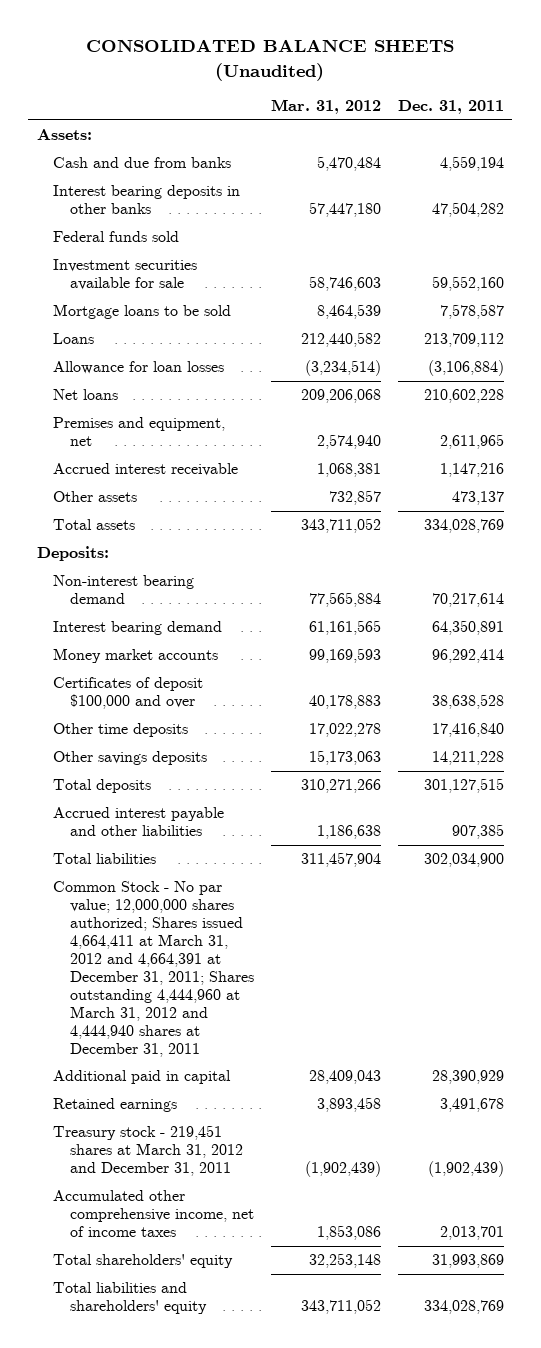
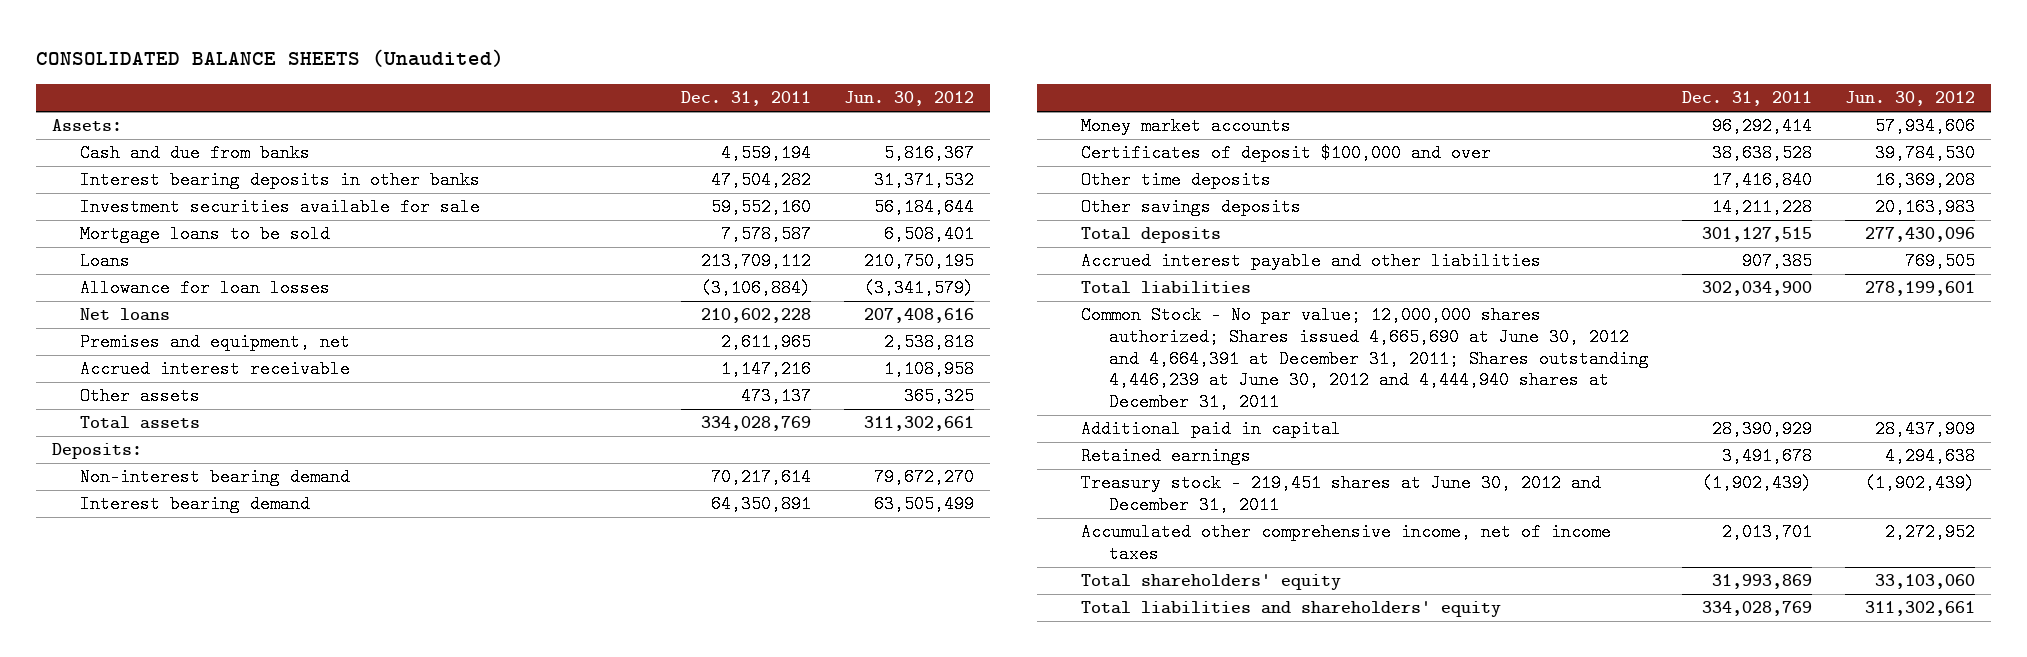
[270,99,381,115] Mar. 31, 2012 -> none
none -> [843,91,974,107] Jun. 30, 2012
[53,231,180,243] Federal funds sold -> none
[53,881,254,1057] Common Stock - No par value; 12,000,000 shares authorized; Shares issued 4,664,411 at March 31, 2012 and 4,664,391 at December 31, 2011; Shares outstanding 4,444,960 at March 31, 2012 and 4,444,940 shares at December 31, 2011 -> [1081,306,1649,411] Common Stock - No par value; 12,000,000 shares authorized; Shares issued 4,665,690 at June 30, 2012 and 4,664,391 at December 31, 2011; Shares outstanding 4,446,239 at June 30, 2012 and 4,444,940 shares at December 31, 2011
[53,1125,243,1177] Treasury stock - 219,451 shares at March 31, 2012 and December 31, 2011 -> [1081,474,1602,515] Treasury stock - 219,451 shares at June 30, 2012 and December 31, 2011

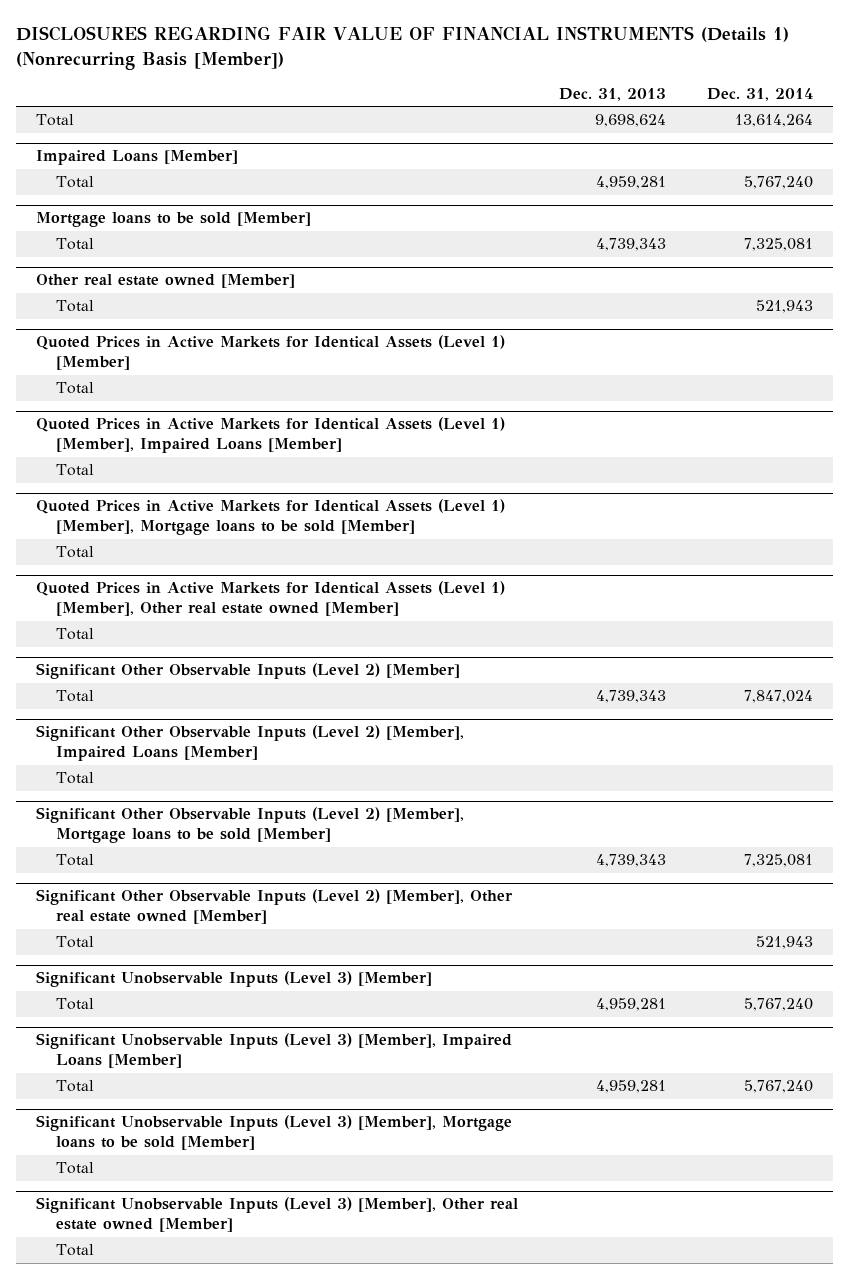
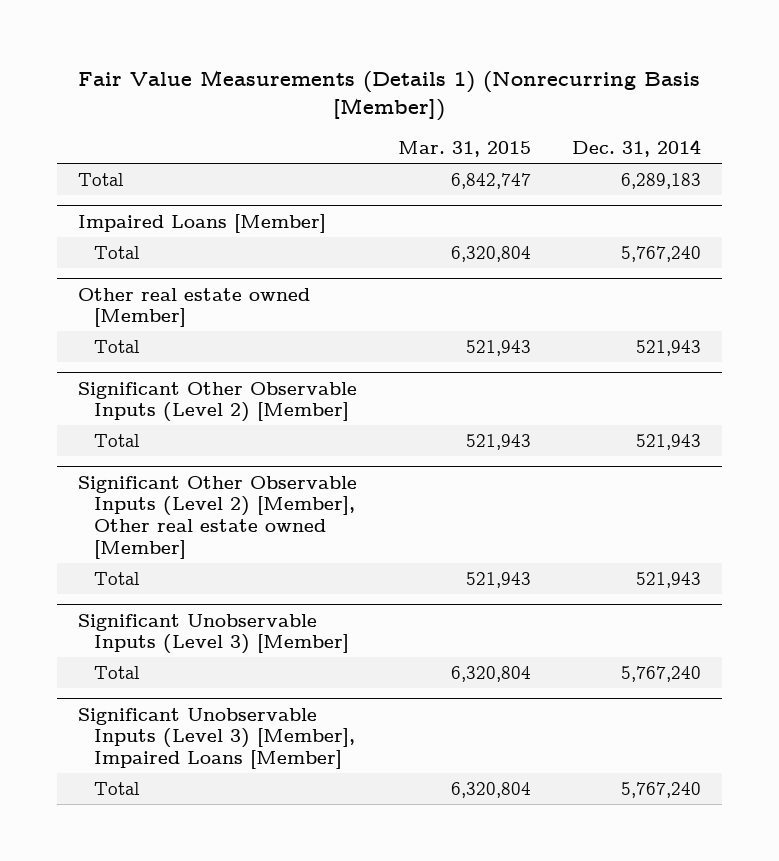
[15,26,789,70] DISCLOSURES REGARDING FAIR VALUE OF FINANCIAL INSTRUMENTS (Details 1) (Nonrecurring Basis [Member]) -> [78,69,701,122] Fair Value Measurements (Details 1) (Nonrecurring Basis [Member])
[558,88,666,102] Dec. 31, 2013 -> none
none -> [397,141,531,158] Mar. 31, 2015
[734,114,813,128] 13,614,264 -> [621,172,702,189] 6,289,183
[36,212,312,228] Mortgage loans to be sold [Member] -> none
[55,238,94,251] Total -> none
[36,335,506,371] Quoted Prices in Active Markets for Identical Assets (Level 1) [Member] -> none
[55,382,94,395] Total -> none
[36,417,506,454] Quoted Prices in Active Markets for Identical Assets (Level 1) [Member], Impaired Loans [Member] -> none
[55,464,94,477] Total -> none
[36,499,506,536] Quoted Prices in Active Markets for Identical Assets (Level 1) [Member], Mortgage loans to be sold [Member] -> none
[55,546,94,559] Total -> none
[36,581,506,617] Quoted Prices in Active Markets for Identical Assets (Level 1) [Member], Other real estate owned [Member] -> none
[55,628,94,641] Total -> none
[36,725,465,762] Significant Other Observable Inputs (Level 2) [Member], Impaired Loans [Member] -> none
[55,772,94,785] Total -> none
[36,807,465,844] Significant Other Observable Inputs (Level 2) [Member], Mortgage loans to be sold [Member] -> none
[55,854,94,867] Total -> none
[743,690,813,704] 7,847,024 -> [636,433,702,450] 521,943
[36,1115,513,1151] Significant Unobservable Inputs (Level 3) [Member], Mortgage loans to be sold [Member] -> none
[55,1162,94,1175] Total -> none
[36,1197,519,1233] Significant Unobservable Inputs (Level 3) [Member], Other real estate owned [Member] -> none
[55,1244,94,1257] Total -> none

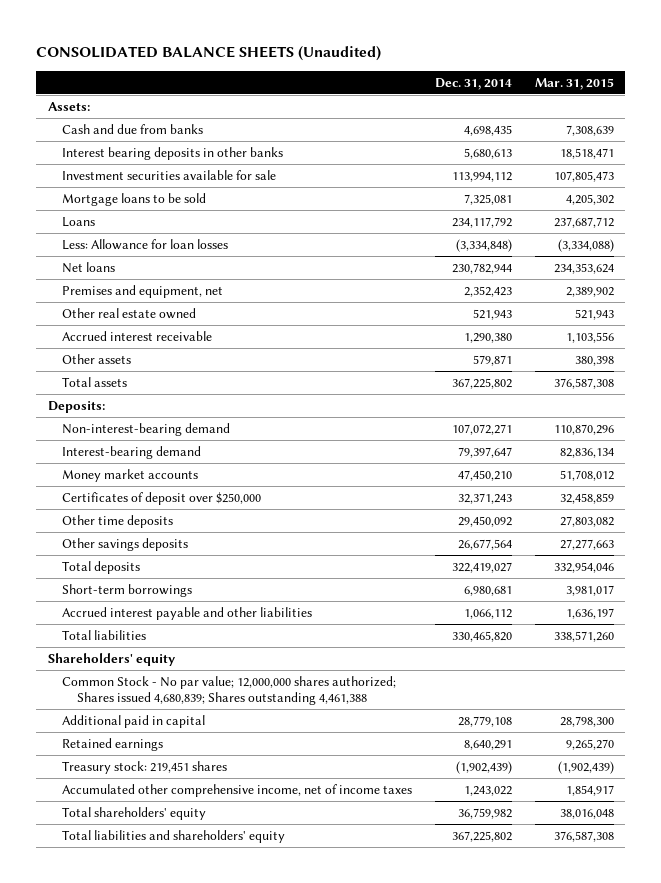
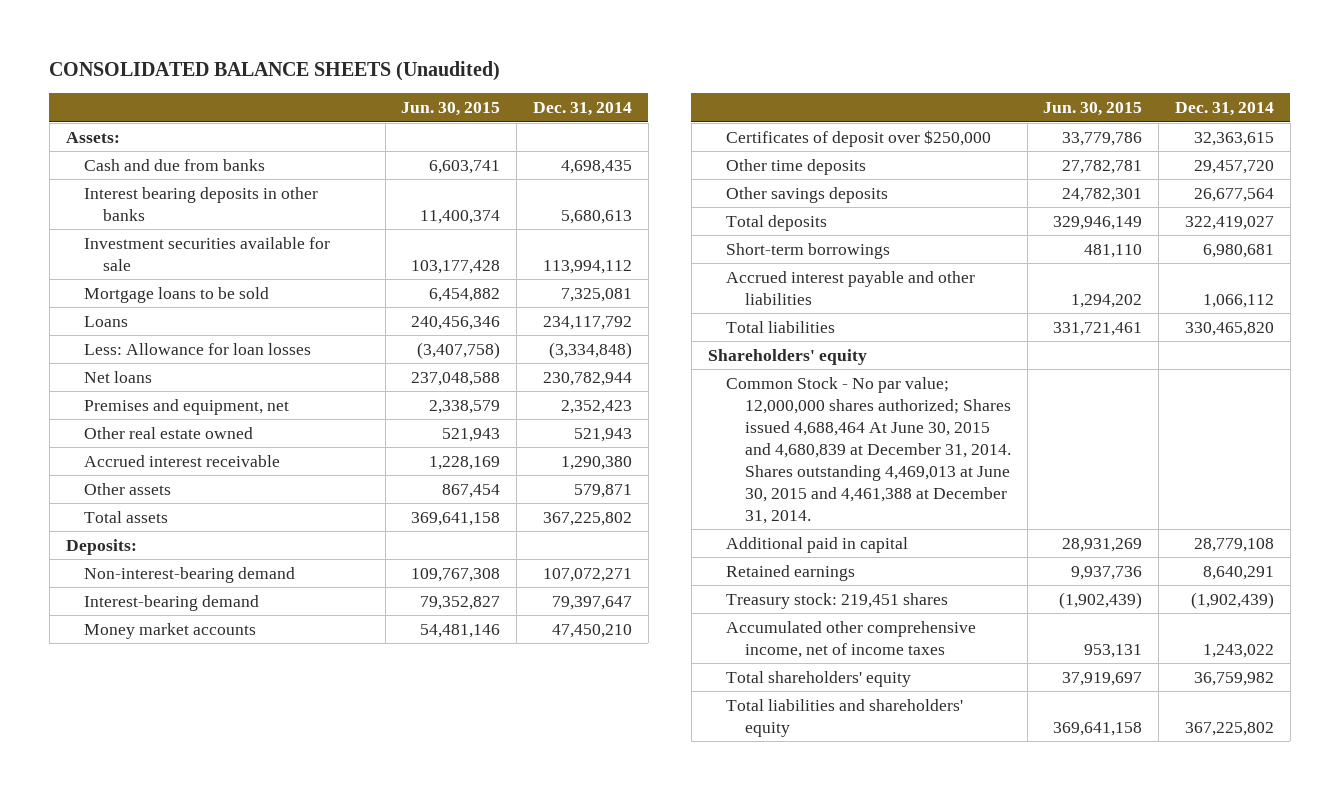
[534,77,614,90] Mar. 31, 2015 -> none
none -> [401,102,501,117] Jun. 30, 2015
[457,493,512,505] 32,371,243 -> [1193,131,1274,146] 32,363,615
[457,516,512,528] 29,450,092 -> [1193,159,1274,174] 29,457,720
[62,676,397,705] Common Stock - No par value; 12,000,000 shares authorized; Shares issued 4,680,839; Shares outstanding 4,461,388 -> [726,376,1011,524] Common Stock - No par value; 12,000,000 shares authorized; Shares issued 4,688,464 At June 30, 2015 and 4,680,839 at December 31, 2014. Shares outstanding 4,469,013 at June 30, 2015 and 4,461,388 at December 31, 2014.

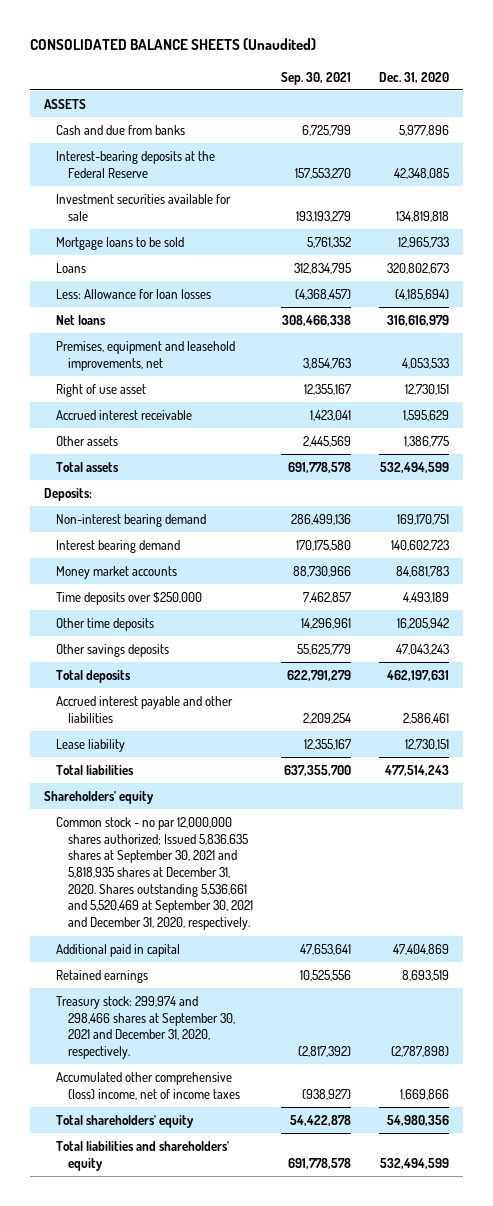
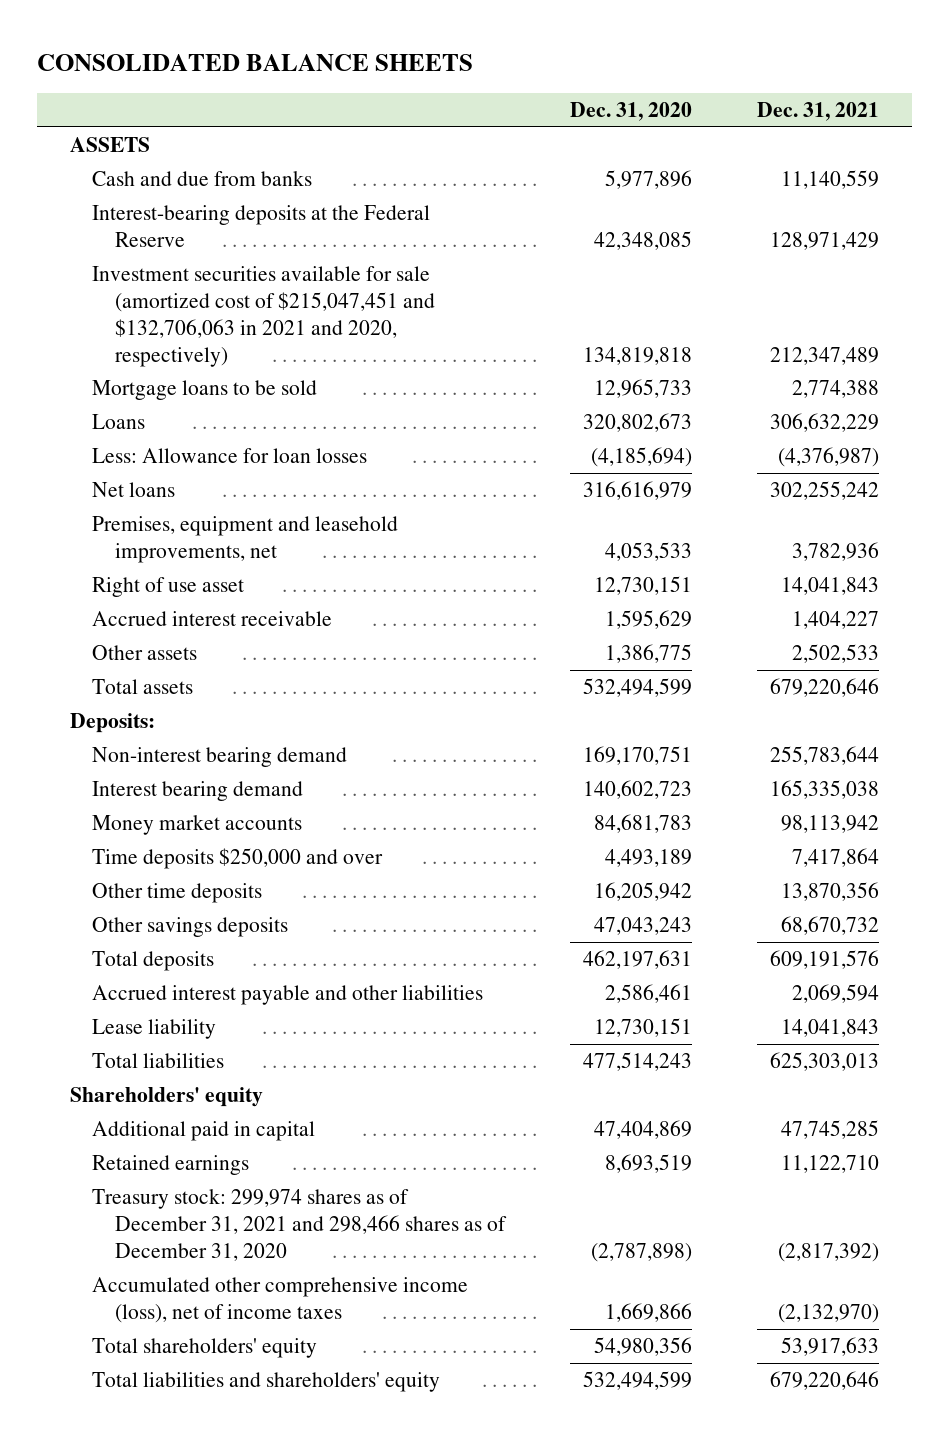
[30,38,317,51] CONSOLIDATED BALANCE SHEETS (Unaudited) -> [37,54,474,72] CONSOLIDATED BALANCE SHEETS
[280,71,351,85] Sep. 30, 2021 -> none
none -> [757,101,880,121] Dec. 31, 2021
[55,193,231,221] Investment securities available for sale -> [92,266,435,367] Investment securities available for sale (amortized cost of $215,047,451 and $132,706,063 in 2021 and 2020, respectively)
[55,591,202,605] Time deposits over $250,000 -> [92,848,384,870] Time deposits $250,000 and over
[55,816,253,931] Common stock - no par 12,000,000 shares authorized; Issued 5,836,635 shares at September 30, 2021 and 5,818,935 shares at December 31, 2020. Shares outstanding 5,536,661 and 5,520,469 at September 30, 2021 and December 31, 2020, respectively. -> none
[55,995,235,1060] Treasury stock: 299,974 and 298,466 shares at September 30, 2021 and December 31, 2020, respectively. -> [92,1189,507,1261] Treasury stock: 299,974 shares as of December 31, 2021 and 298,466 shares as of December 31, 2020
[55,1071,240,1100] Accumulated other comprehensive (loss) income, net of income taxes -> [92,1277,469,1323] Accumulated other comprehensive income (loss), net of income taxes

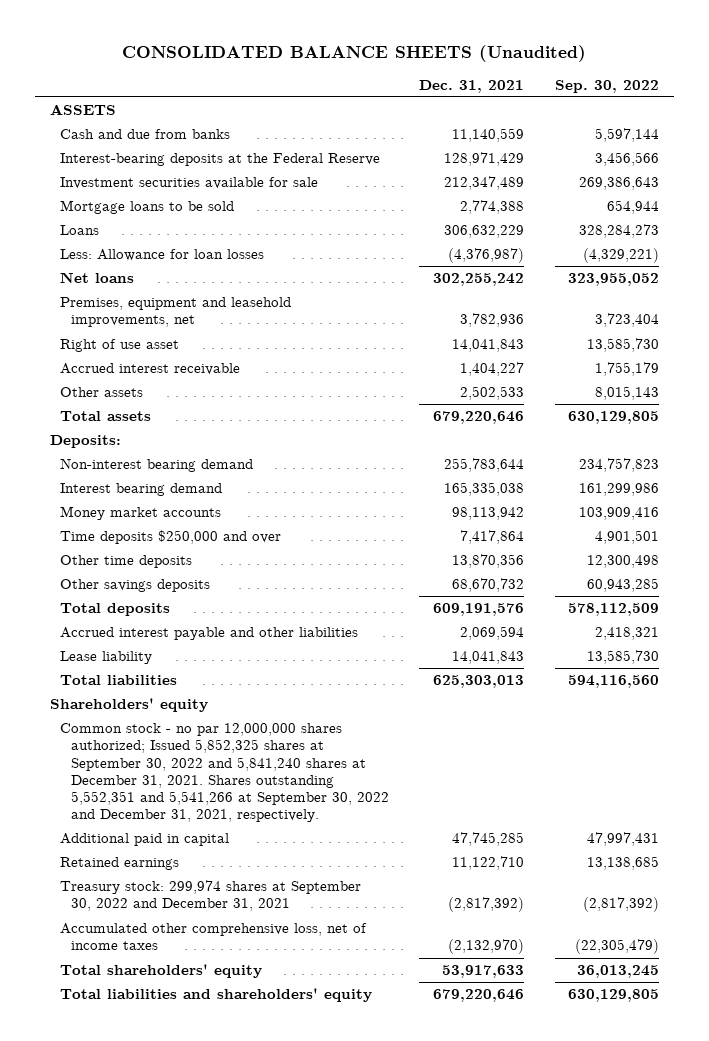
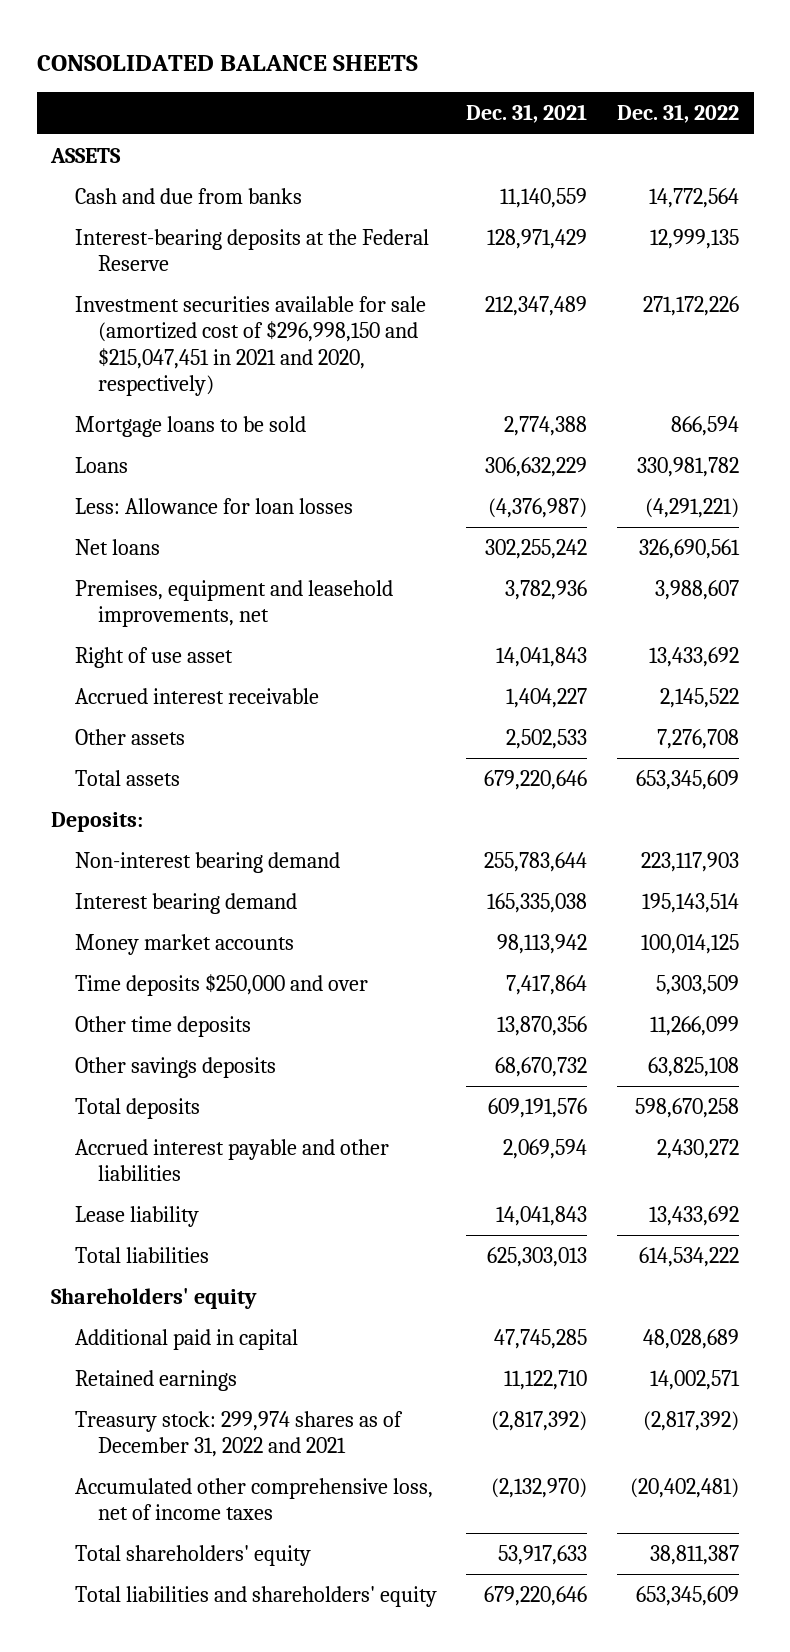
[122,44,587,62] CONSOLIDATED BALANCE SHEETS (Unaudited) -> [36,54,418,71] CONSOLIDATED BALANCE SHEETS
[554,79,659,93] Sep. 30, 2022 -> none
none -> [616,104,739,124] Dec. 31, 2022
[60,177,319,190] Investment securities available for sale -> [74,295,426,397] Investment securities available for sale (amortized cost of $296,998,150 and $215,047,451 in 2021 and 2020, respectively)
[60,723,389,822] Common stock - no par 12,000,000 shares authorized; Issued 5,852,325 shares at September 30, 2022 and 5,841,240 shares at December 31, 2021. Shares outstanding 5,552,351 and 5,541,266 at September 30, 2022 and December 31, 2021, respectively. -> none
[60,880,362,912] Treasury stock: 299,974 shares at September 30, 2022 and December 31, 2021 -> [74,1410,403,1458] Treasury stock: 299,974 shares as of December 31, 2022 and 2021

